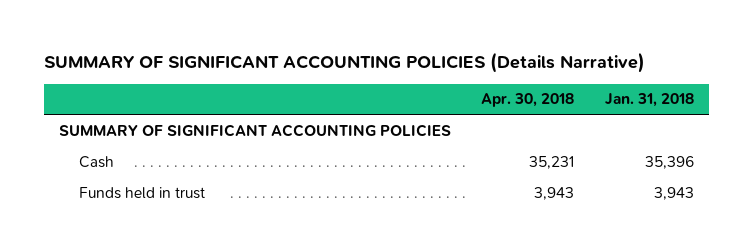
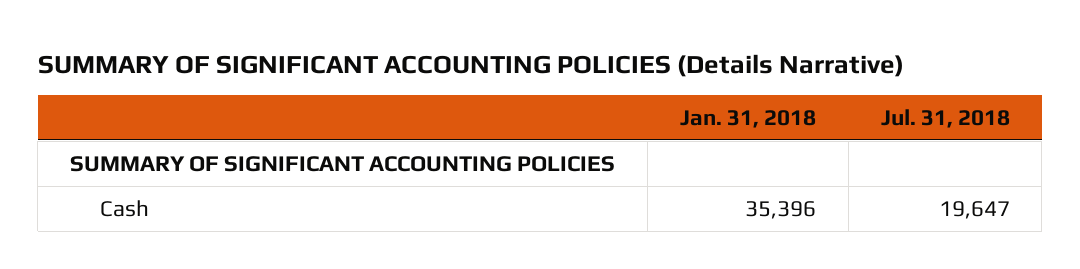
[481,93,575,108] Apr. 30, 2018 -> none
none -> [880,108,1010,128] Jul. 31, 2018
[78,186,205,199] Funds held in trust -> none

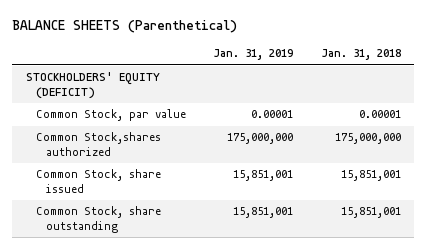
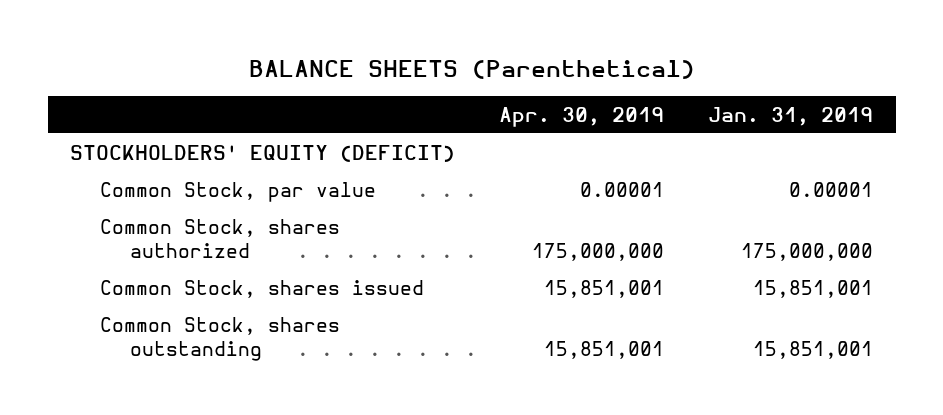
[320,49,401,61] Jan. 31, 2018 -> none
none -> [499,106,665,127] Apr. 30, 2019
[35,132,161,157] Common Stock,shares authorized -> [100,218,341,259] Common Stock, shares authorized
[35,169,161,194] Common Stock, share issued -> [100,279,425,298] Common Stock, shares issued
[35,206,161,234] Common Stock, share outstanding -> [100,316,341,362] Common Stock, shares outstanding

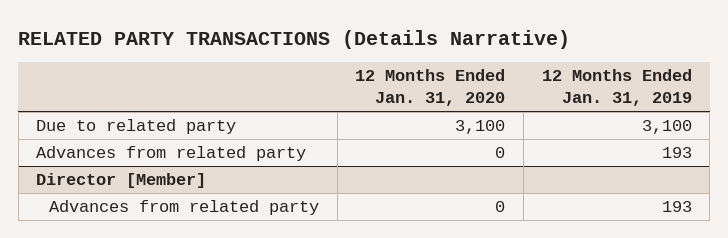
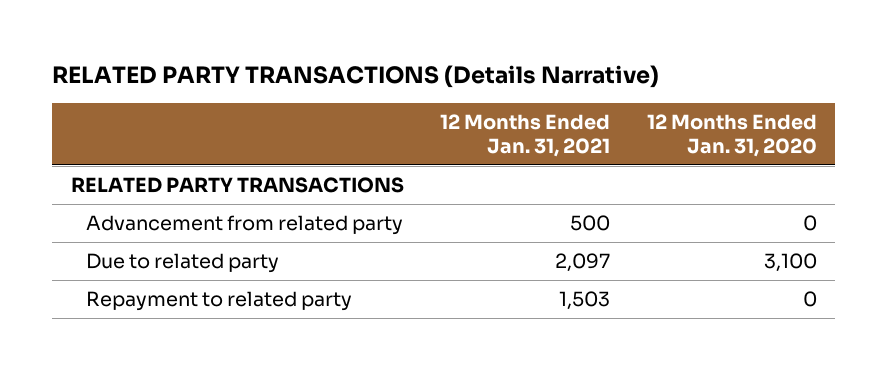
[541,69,692,107] 12 Months Ended Jan. 31, 2019 -> none
none -> [440,113,611,157] 12 Months Ended Jan. 31, 2021
none -> [70,177,404,194] RELATED PARTY TRANSACTIONS
none -> [86,215,404,236] Advancement from related party
[36,146,307,162] Advances from related party -> none
[36,173,207,189] Director [Member] -> none
[49,200,320,216] Advances from related party -> none
none -> [86,291,353,312] Repayment to related party

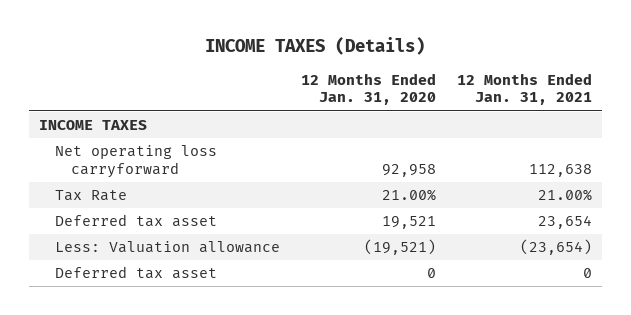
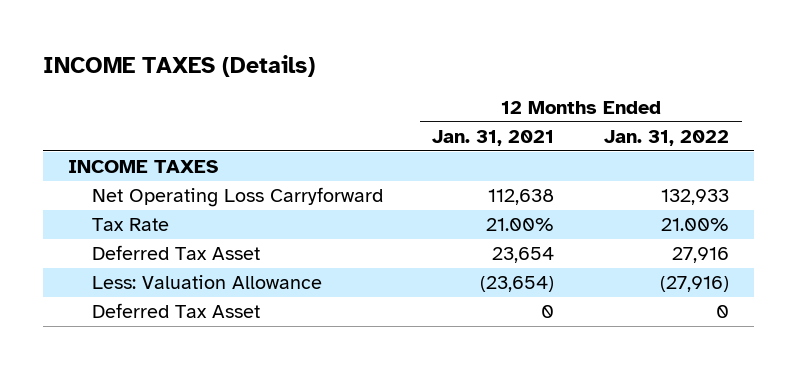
[300,72,436,106] 12 Months Ended Jan. 31, 2020 -> none
none -> [604,129,730,146] Jan. 31, 2022
[55,145,218,179] Net operating loss carryforward -> [91,187,383,208] Net Operating Loss Carryforward
[55,214,218,228] Deferred tax asset -> [91,245,260,261] Deferred Tax Asset
[55,241,281,254] Less: Valuation allowance -> [91,275,322,290] Less: Valuation Allowance
[55,266,218,280] Deferred tax asset -> [91,303,260,319] Deferred Tax Asset

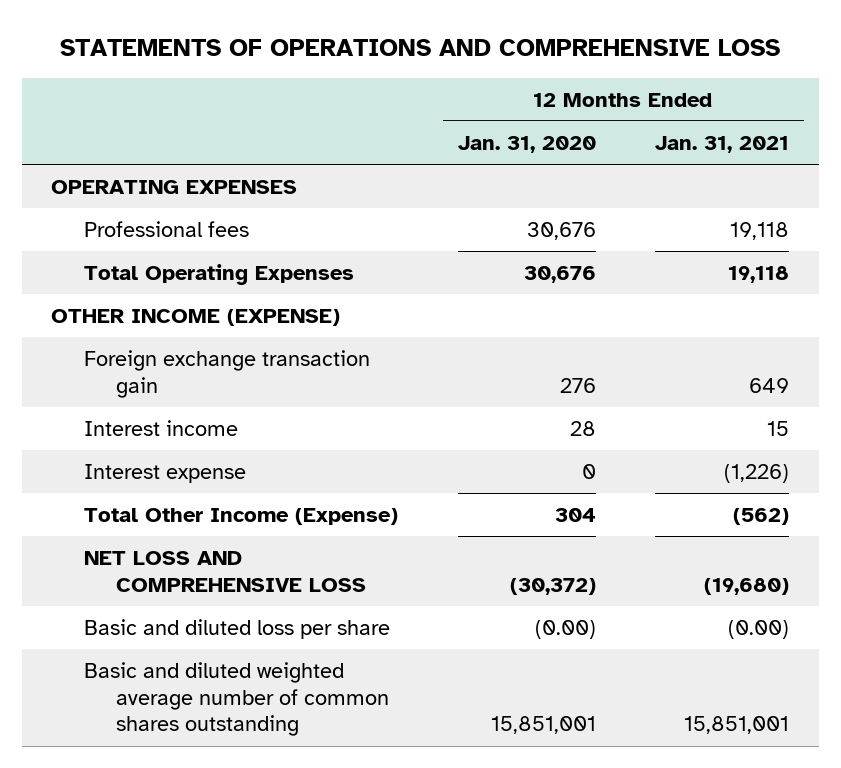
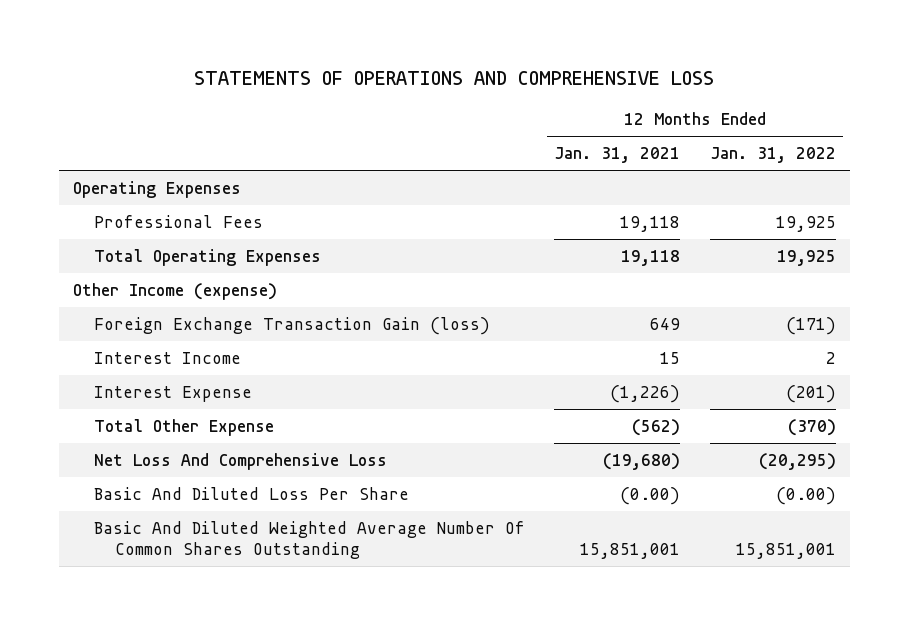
[457,135,596,153] Jan. 31, 2020 -> none
none -> [709,146,836,163] Jan. 31, 2022
[51,180,298,195] OPERATING EXPENSES -> [73,180,242,198] Operating Expenses
[83,221,249,238] Professional fees -> [94,214,264,228] Professional Fees
[51,309,341,327] OTHER INCOME (EXPENSE) -> [73,282,278,300] Other Income (expense)
[83,350,370,398] Foreign exchange transaction gain -> [94,316,491,335] Foreign Exchange Transaction Gain (loss)
[83,420,238,437] Interest income -> [94,351,242,364] Interest Income
[83,464,246,484] Interest expense -> [94,385,253,402] Interest Expense
[83,508,398,526] Total Other Income (Expense) -> [94,418,275,436] Total Other Expense
[83,551,367,592] NET LOSS AND COMPREHENSIVE LOSS -> [94,452,388,470] Net Loss And Comprehensive Loss
[83,619,390,640] Basic and diluted loss per share -> [94,486,410,500] Basic And Diluted Loss Per Share
[83,662,390,737] Basic and diluted weighted average number of common shares outstanding -> [94,520,526,560] Basic And Diluted Weighted Average Number Of Common Shares Outstanding

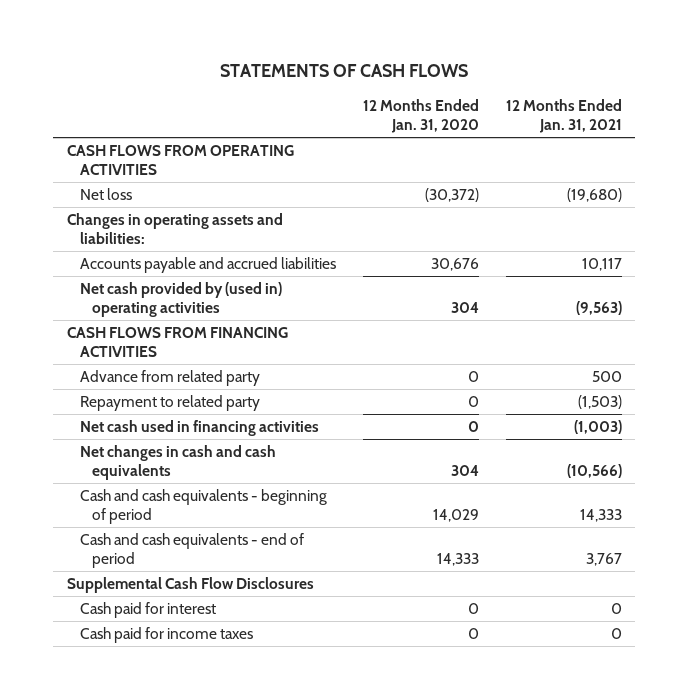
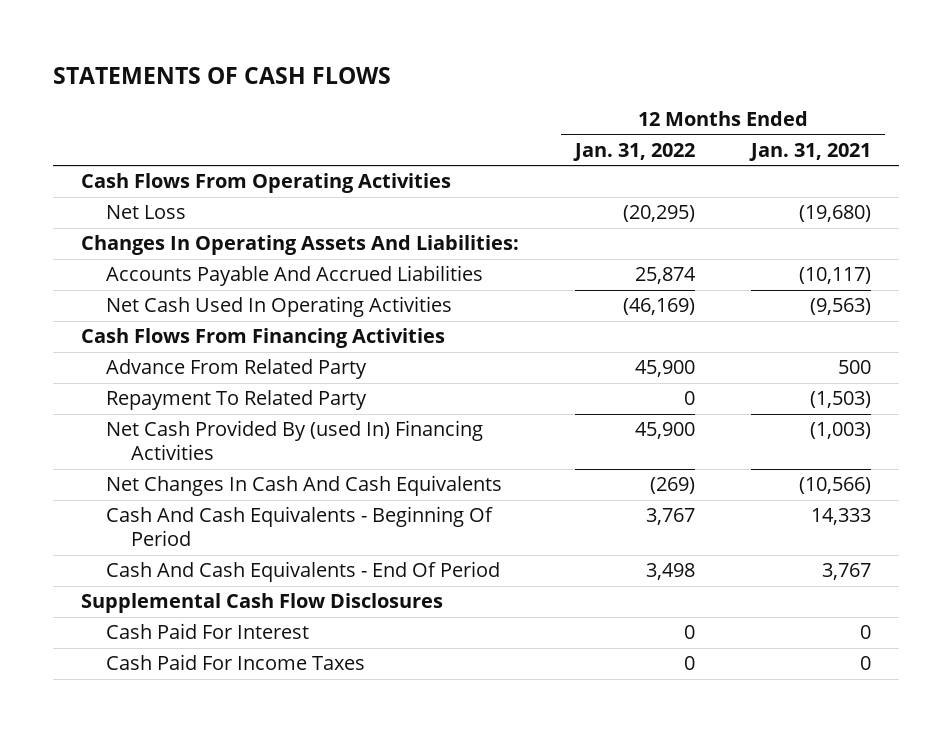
[362,98,479,134] 12 Months Ended Jan. 31, 2020 -> none
none -> [572,142,695,161] Jan. 31, 2022
[66,144,294,176] CASH FLOWS FROM OPERATING ACTIVITIES -> [81,173,452,194] Cash Flows From Operating Activities
[79,187,132,200] Net loss -> [105,205,186,220] Net Loss
[66,212,283,245] Changes in operating assets and liabilities: -> [81,235,520,256] Changes In Operating Assets And Liabilities:
[79,256,336,273] Accounts payable and accrued liabilities -> [105,265,483,287] Accounts Payable And Accrued Liabilities
[581,257,622,271] 10,117 -> [798,267,871,285] (10,117)
[79,281,282,318] Net cash provided by (used in) operating activities -> [105,296,452,318] Net Cash Used In Operating Activities
[66,326,288,358] CASH FLOWS FROM FINANCING ACTIVITIES -> [81,328,446,349] Cash Flows From Financing Activities
[79,369,260,386] Advance from related party -> [105,359,367,380] Advance From Related Party
[79,394,260,411] Repayment to related party -> [105,390,367,411] Repayment To Related Party
[79,419,319,436] Net cash used in financing activities -> [105,420,483,461] Net Cash Provided By (used In) Financing Activities
[79,444,276,481] Net changes in cash and cash equivalents -> [105,475,502,497] Net Changes In Cash And Cash Equivalents
[79,488,327,525] Cash and cash equivalents - beginning of period -> [105,506,493,547] Cash And Cash Equivalents - Beginning Of Period
[79,532,304,569] Cash and cash equivalents - end of period -> [105,561,500,583] Cash And Cash Equivalents - End Of Period
[79,601,216,618] Cash paid for interest -> [105,623,309,640] Cash Paid For Interest
[79,626,253,643] Cash paid for income taxes -> [105,654,365,671] Cash Paid For Income Taxes

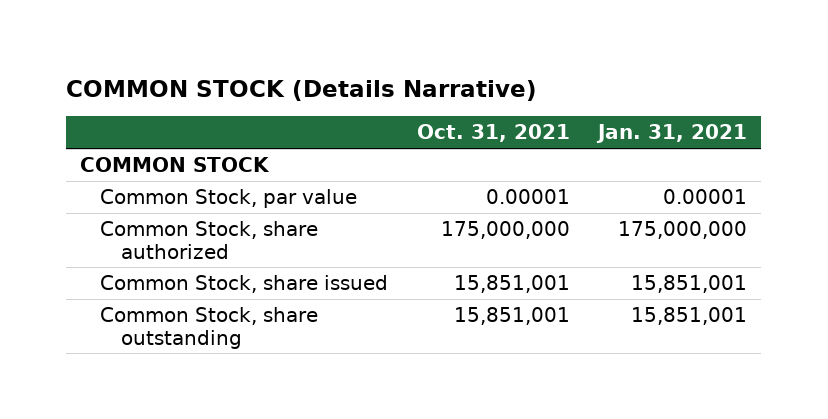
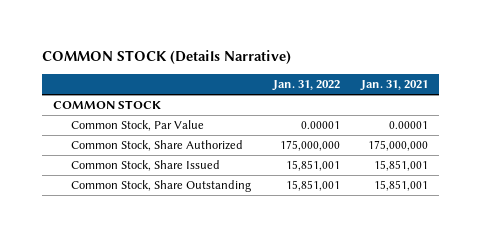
[416,124,570,143] Oct. 31, 2021 -> none
none -> [271,79,340,91] Jan. 31, 2022
[100,189,358,209] Common Stock, par value -> [71,120,205,132] Common Stock, Par Value
[100,221,319,259] Common Stock, share authorized -> [71,140,244,152] Common Stock, Share Authorized
[100,275,389,294] Common Stock, share issued -> [71,160,221,172] Common Stock, Share Issued
[100,307,319,349] Common Stock, share outstanding -> [71,180,252,193] Common Stock, Share Outstanding

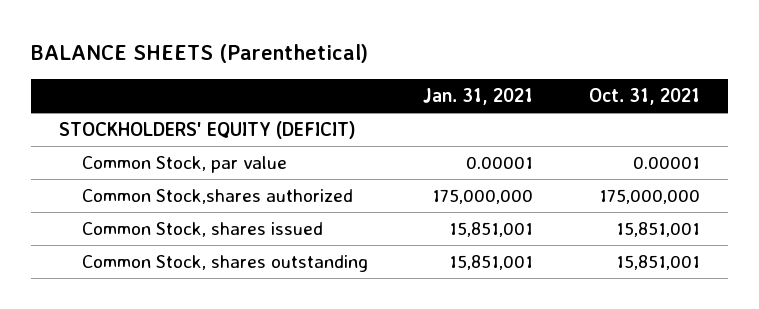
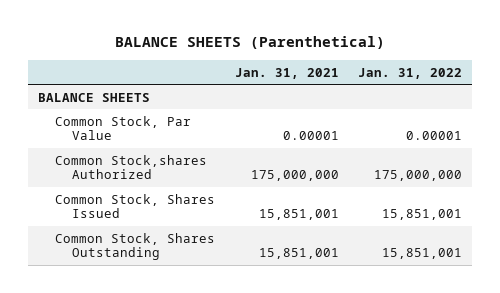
[589,88,701,106] Oct. 31, 2021 -> none
none -> [358,67,463,79] Jan. 31, 2022
[58,120,356,139] STOCKHOLDERS' EQUITY (DEFICIT) -> none
none -> [37,92,150,102] BALANCE SHEETS
[81,155,287,173] Common Stock, par value -> [54,115,191,141] Common Stock, Par Value
[81,188,353,204] Common Stock,shares authorized -> [54,154,207,180] Common Stock,shares Authorized
[81,221,323,237] Common Stock, shares issued -> [54,193,215,219] Common Stock, Shares Issued
[81,254,368,272] Common Stock, shares outstanding -> [54,232,215,261] Common Stock, Shares Outstanding

